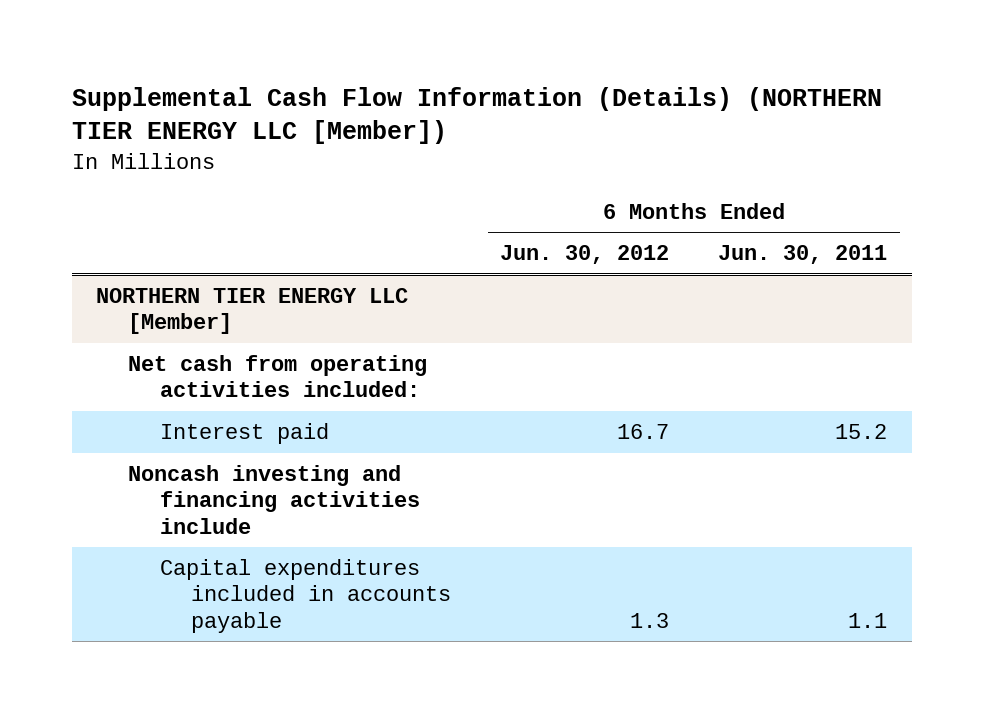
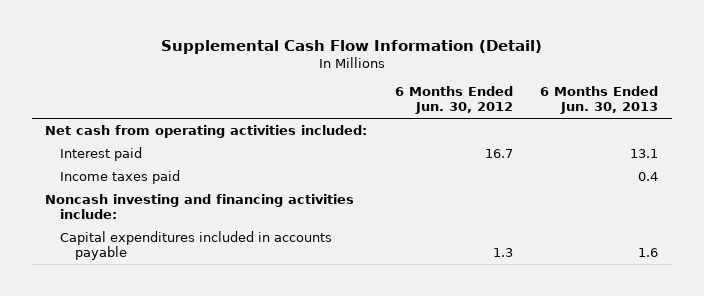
[71,86,882,145] Supplemental Cash Flow Information (Details) (NORTHERN TIER ENERGY LLC [Member]) -> [160,40,542,55] Supplemental Cash Flow Information (Detail)
[718,245,888,265] Jun. 30, 2011 -> none
none -> [540,86,659,114] 6 Months Ended Jun. 30, 2013
[96,287,409,335] NORTHERN TIER ENERGY LLC [Member] -> none
none -> [60,170,181,185] Income taxes paid
[127,464,420,534] Noncash investing and financing activities include -> [45,194,355,219] Noncash investing and financing activities include:

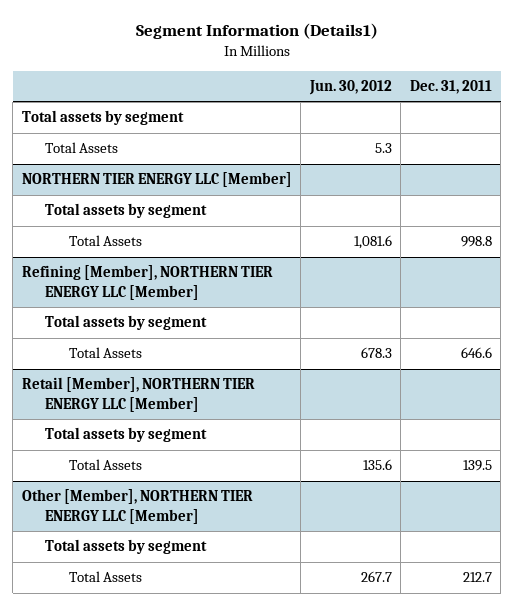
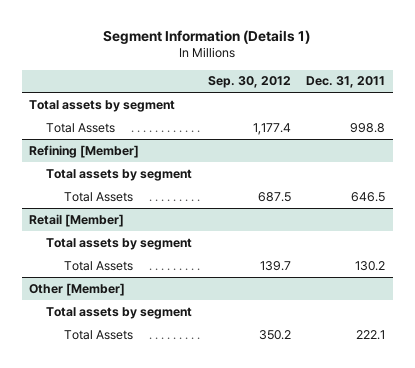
[135,22,378,39] Segment Information (Details1) -> [103,29,311,44] Segment Information (Details 1)
[308,80,392,96] Jun. 30, 2012 -> none
none -> [207,76,291,89] Sep. 30, 2012
[45,142,119,154] Total Assets -> none
[21,172,292,188] NORTHERN TIER ENERGY LLC [Member] -> none
[45,203,208,219] Total assets by segment -> none
[21,265,273,300] Refining [Member], NORTHERN TIER ENERGY LLC [Member] -> none
none -> [29,144,140,158] Refining [Member]
[21,377,255,412] Retail [Member], NORTHERN TIER ENERGY LLC [Member] -> none
[460,347,492,359] 646.6 -> [351,191,386,202] 646.5
none -> [29,213,125,227] Retail [Member]
[21,489,253,524] Other [Member], NORTHERN TIER ENERGY LLC [Member] -> none
[462,460,492,472] 139.5 -> [355,260,386,271] 130.2
none -> [29,282,126,296] Other [Member]
[462,572,492,583] 212.7 -> [356,329,386,340] 222.1

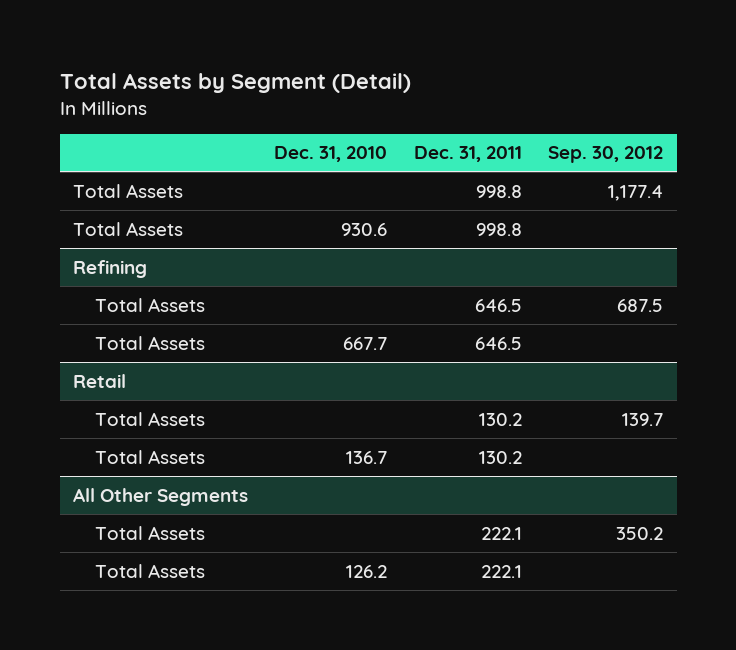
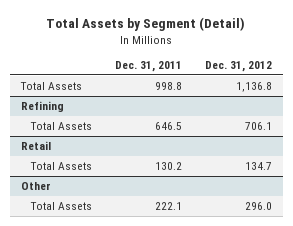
[274,146,388,163] Dec. 31, 2010 -> none
[548,146,664,164] Sep. 30, 2012 -> none
none -> [204,61,272,73] Dec. 31, 2012
[72,221,183,236] Total Assets -> none
[95,335,206,350] Total Assets -> none
[95,449,206,464] Total Assets -> none
[72,487,248,506] All Other Segments -> none
[95,525,206,540] Total Assets -> none
none -> [21,181,52,190] Other

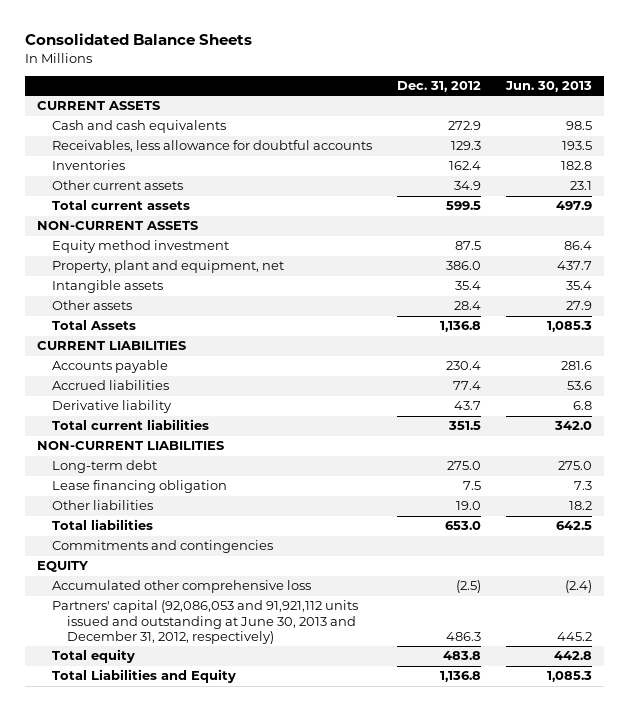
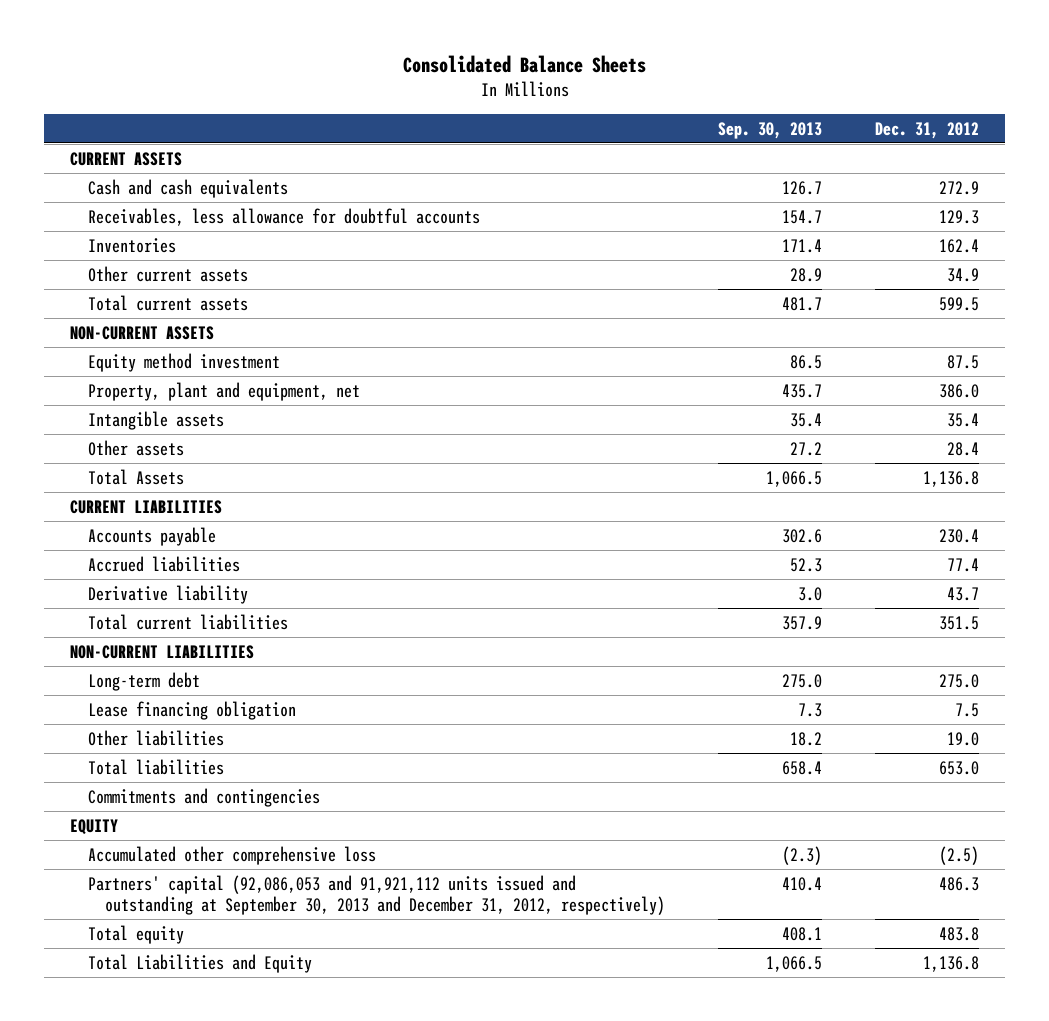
[504,81,592,93] Jun. 30, 2013 -> none
none -> [718,121,823,139] Sep. 30, 2013
[51,600,358,645] Partners' capital (92,086,053 and 91,921,112 units issued and outstanding at June 30, 2013 and December 31, 2012, respectively) -> [87,874,666,915] Partners' capital (92,086,053 and 91,921,112 units issued and outstanding at September 30, 2013 and December 31, 2012, respectively)

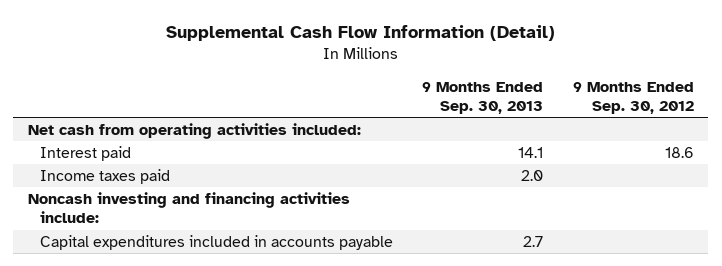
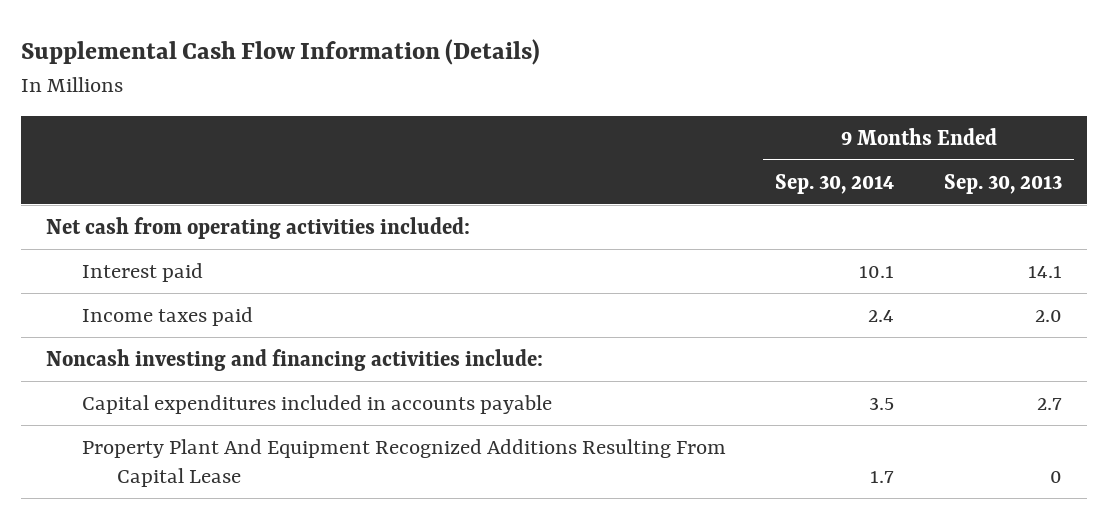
[165,24,555,41] Supplemental Cash Flow Information (Detail) -> [21,38,541,65] Supplemental Cash Flow Information (Details)
[572,81,694,114] 9 Months Ended Sep. 30, 2012 -> none
none -> [775,173,895,194] Sep. 30, 2014
none -> [81,438,726,487] Property Plant And Equipment Recognized Additions Resulting From Capital Lease

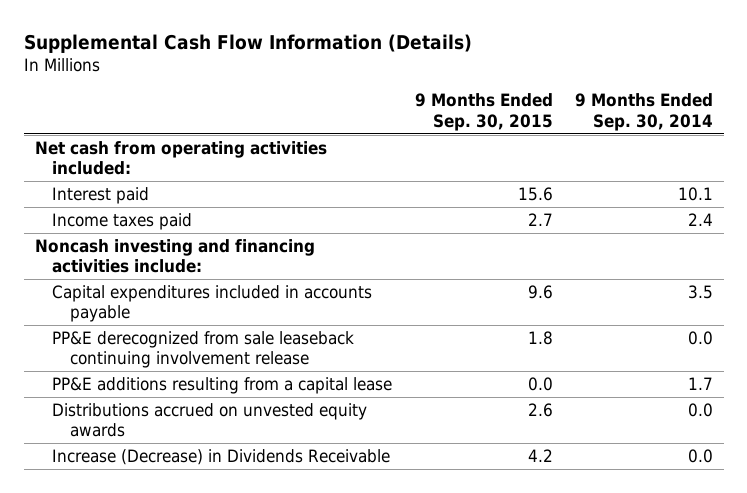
[944,173,1063,194] Sep. 30, 2013 -> none
none -> [414,93,553,131] 9 Months Ended Sep. 30, 2015
none -> [52,330,355,369] PP&E derecognized from sale leaseback continuing involvement release
[81,438,726,487] Property Plant And Equipment Recognized Additions Resulting From Capital Lease -> [52,376,393,394] PP&E additions resulting from a capital lease
none -> [52,402,368,438] Distributions accrued on unvested equity awards
none -> [52,448,391,465] Increase (Decrease) in Dividends Receivable

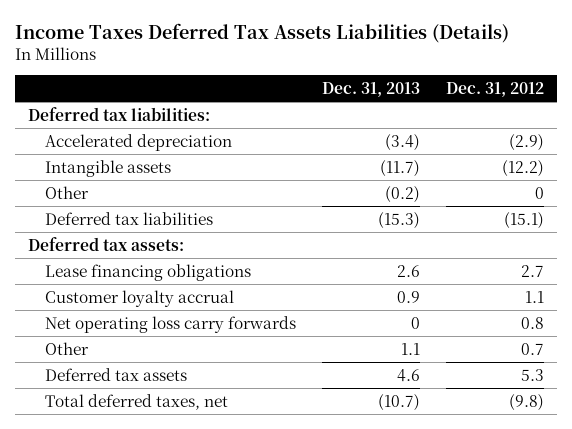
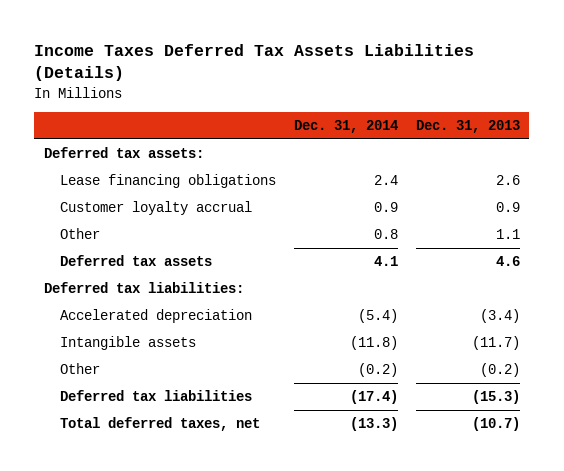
[445,81,544,97] Dec. 31, 2012 -> none
none -> [293,120,398,134] Dec. 31, 2014
[44,315,296,333] Net operating loss carry forwards -> none
[27,106,210,121] Deferred tax liabilities: -> [43,282,244,294] Deferred tax liabilities:
[44,133,232,151] Accelerated depreciation -> [59,309,252,324] Accelerated depreciation
[44,159,171,177] Intangible assets -> [59,336,196,351] Intangible assets
[44,185,89,199] Other -> [59,363,100,375] Other
[44,211,213,225] Deferred tax liabilities -> [59,390,252,402] Deferred tax liabilities

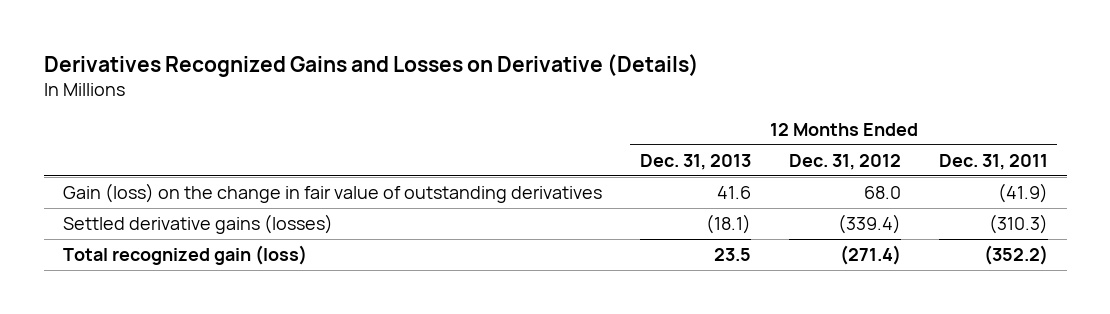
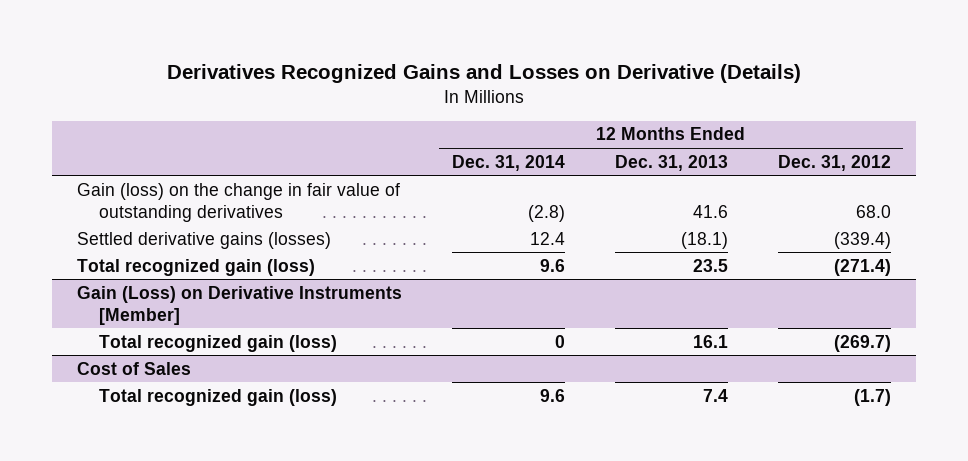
[938,153,1048,170] Dec. 31, 2011 -> none
none -> [451,154,565,171] Dec. 31, 2014
none -> [76,285,402,325] Gain (Loss) on Derivative Instruments [Member]
none -> [98,334,337,352] Total recognized gain (loss)
none -> [76,361,191,375] Cost of Sales
none -> [98,388,337,406] Total recognized gain (loss)

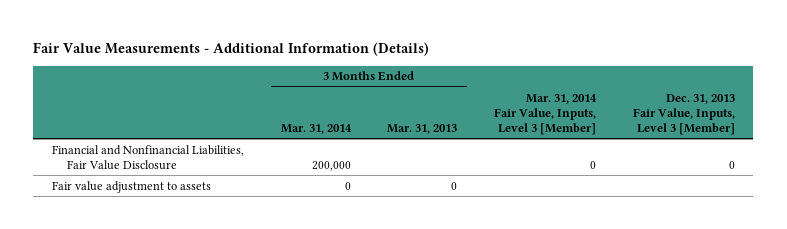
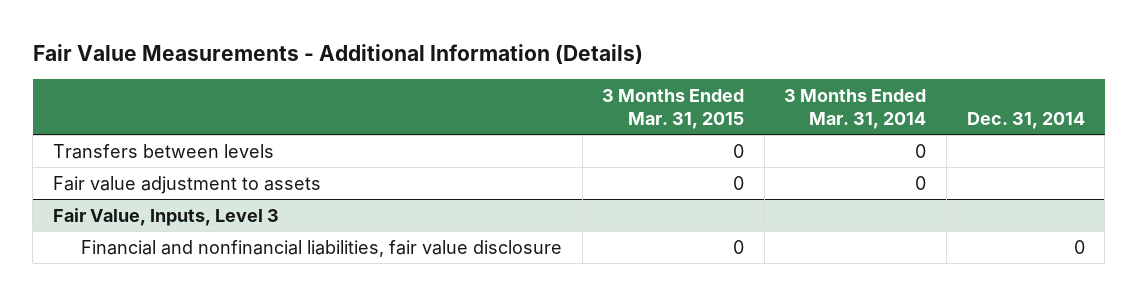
[387,123,458,134] Mar. 31, 2013 -> none
[494,93,598,135] Mar. 31, 2014 Fair Value, Inputs, Level 3 [Member] -> none
[633,93,736,135] Dec. 31, 2013 Fair Value, Inputs, Level 3 [Member] -> none
none -> [602,88,745,130] 3 Months Ended Mar. 31, 2015
none -> [966,112,1085,130] Dec. 31, 2014
[51,144,244,170] Financial and Nonfinancial Liabilities, Fair Value Disclosure -> none
none -> [53,143,275,159] Transfers between levels
none -> [53,207,280,226] Fair Value, Inputs, Level 3
none -> [81,239,563,257] Financial and nonfinancial liabilities, fair value disclosure

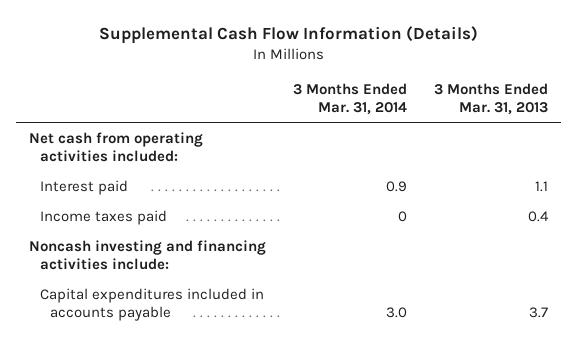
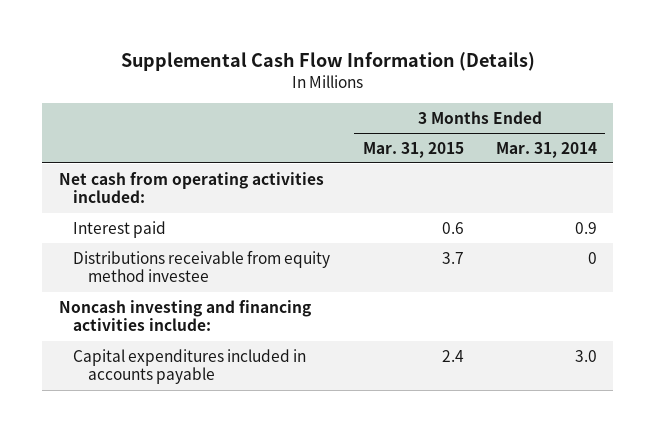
[433,82,548,116] 3 Months Ended Mar. 31, 2013 -> none
none -> [362,141,464,158] Mar. 31, 2015
[39,209,167,225] Income taxes paid -> none
none -> [73,249,331,283] Distributions receivable from equity method investee

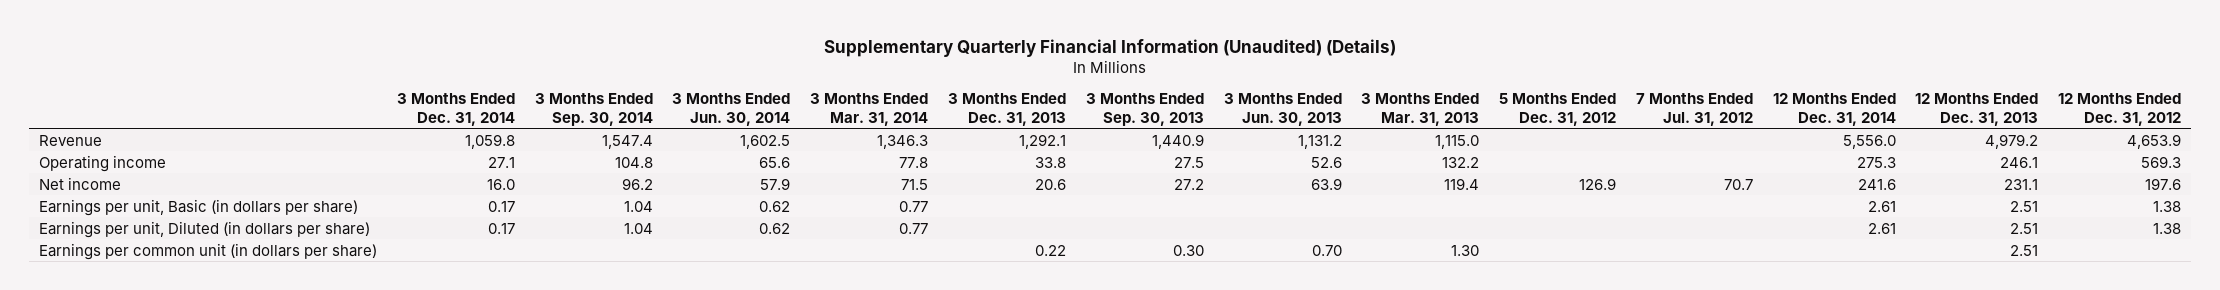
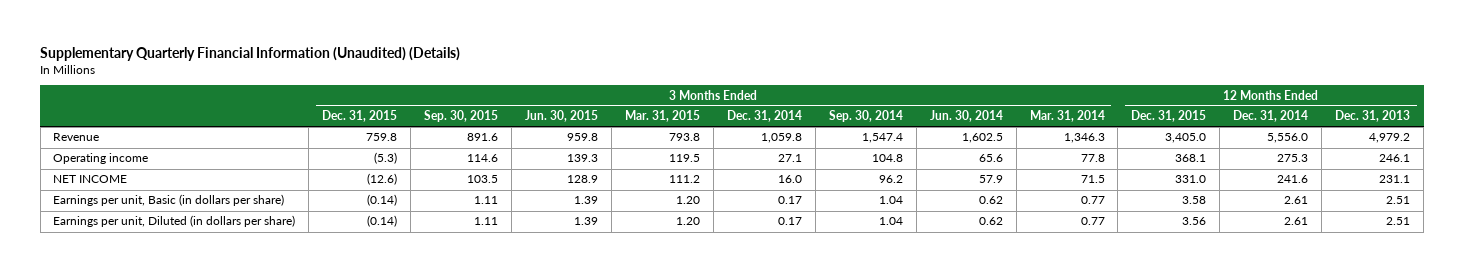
[948,93,1067,126] 3 Months Ended Dec. 31, 2013 -> none
[1085,93,1204,126] 3 Months Ended Sep. 30, 2013 -> none
[1223,93,1342,126] 3 Months Ended Jun. 30, 2013 -> none
[1361,93,1480,126] 3 Months Ended Mar. 31, 2013 -> none
[1499,93,1617,126] 5 Months Ended Dec. 31, 2012 -> none
[1635,93,1753,126] 7 Months Ended Jul. 31, 2012 -> none
[2058,93,2182,126] 12 Months Ended Dec. 31, 2012 -> none
none -> [322,110,398,123] Dec. 31, 2015
none -> [424,110,499,123] Sep. 30, 2015
none -> [525,110,599,123] Jun. 30, 2015
none -> [624,110,700,123] Mar. 31, 2015
none -> [1131,110,1207,123] Dec. 31, 2015
[39,176,122,190] Net income -> [53,175,128,184] NET INCOME
[39,242,378,260] Earnings per common unit (in dollars per share) -> none

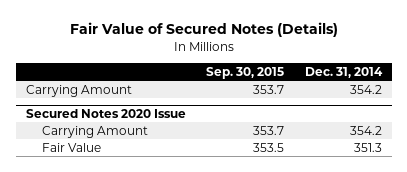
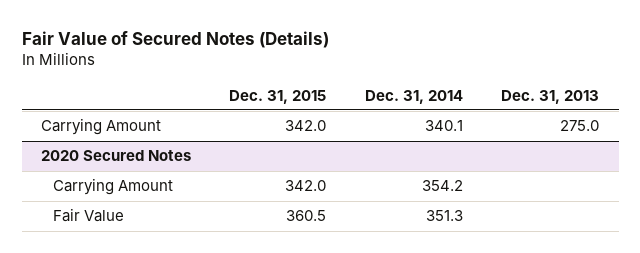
[206,66,285,79] Sep. 30, 2015 -> none
none -> [229,89,327,104] Dec. 31, 2015
none -> [501,89,600,104] Dec. 31, 2013
[349,84,382,94] 354.2 -> [424,120,463,132] 340.1
[25,108,186,118] Secured Notes 2020 Issue -> [40,150,191,162] 2020 Secured Notes

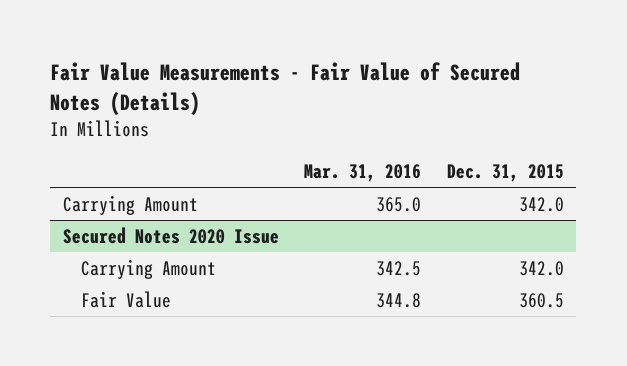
[21,30,329,48] Fair Value of Secured Notes (Details) -> [50,62,521,117] Fair Value Measurements - Fair Value of Secured Notes (Details)
[364,89,463,104] Dec. 31, 2014 -> none
[501,89,600,104] Dec. 31, 2013 -> none
none -> [304,164,422,183] Mar. 31, 2016
[40,150,191,162] 2020 Secured Notes -> [63,226,280,244] Secured Notes 2020 Issue

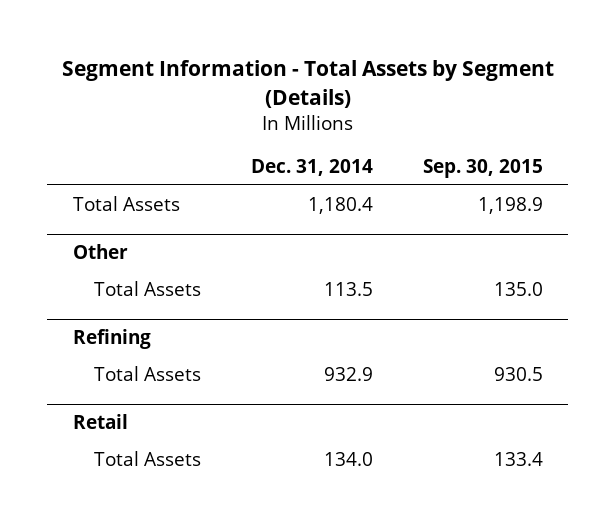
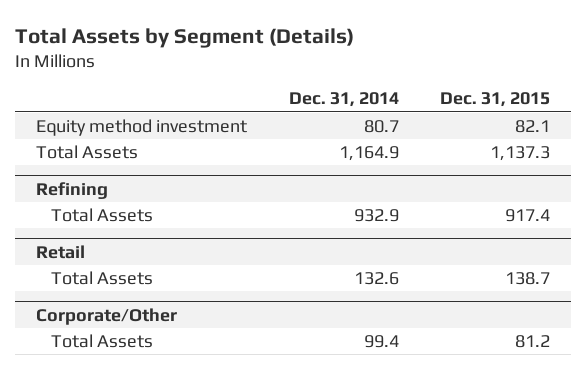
[61,60,554,108] Segment Information - Total Assets by Segment (Details) -> [14,27,354,48] Total Assets by Segment (Details)
[422,158,543,178] Sep. 30, 2015 -> none
none -> [440,92,551,108] Dec. 31, 2015
[72,244,128,260] Other -> none
[93,280,201,296] Total Assets -> none
none -> [35,119,247,137] Equity method investment
[307,196,373,214] 1,180.4 -> [338,146,399,162] 1,164.9
[323,451,373,466] 134.0 -> [353,272,399,286] 132.6
none -> [35,307,177,325] Corporate/Other
none -> [51,334,154,349] Total Assets

